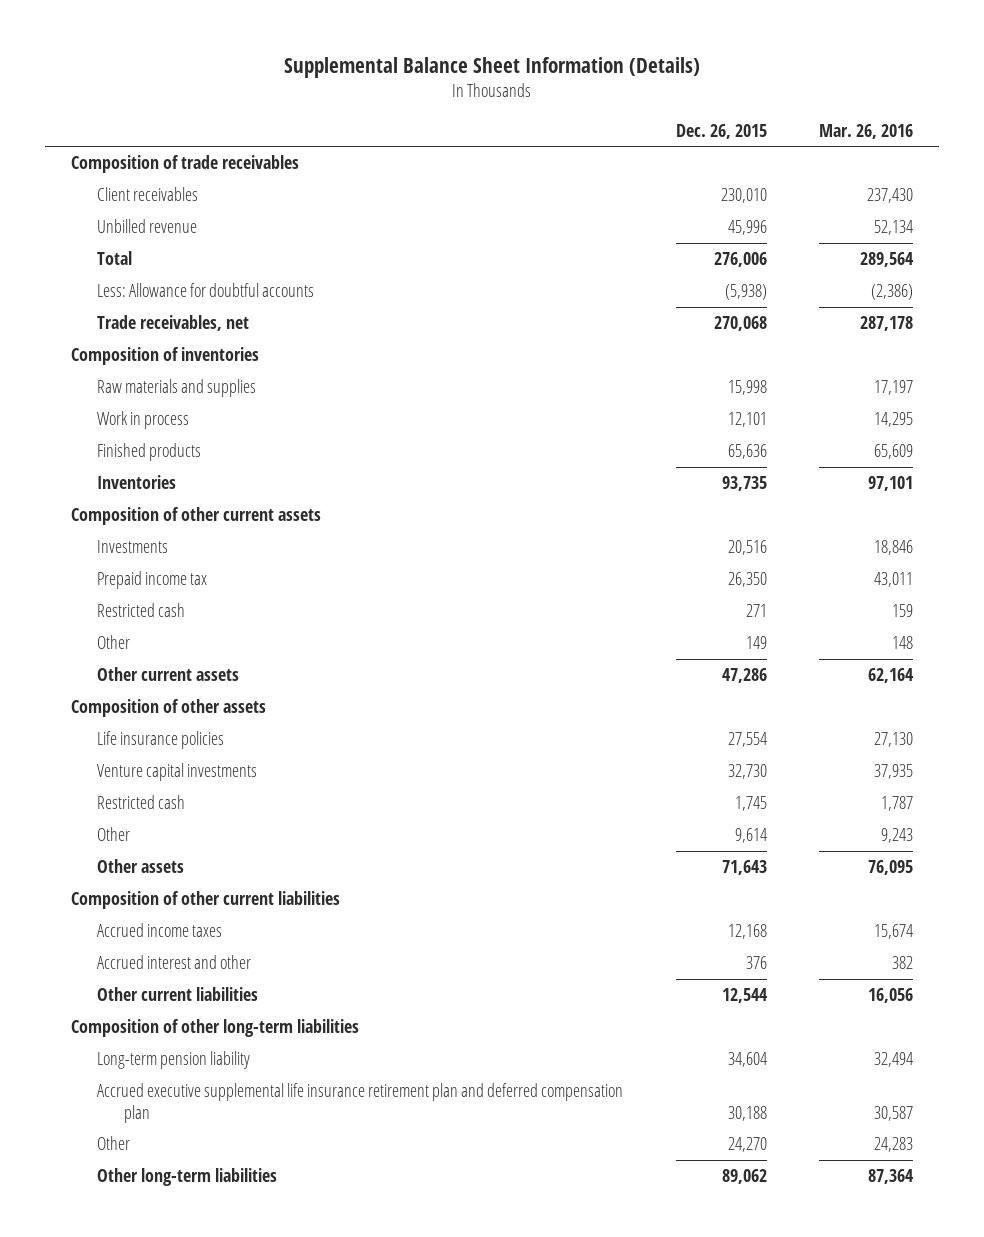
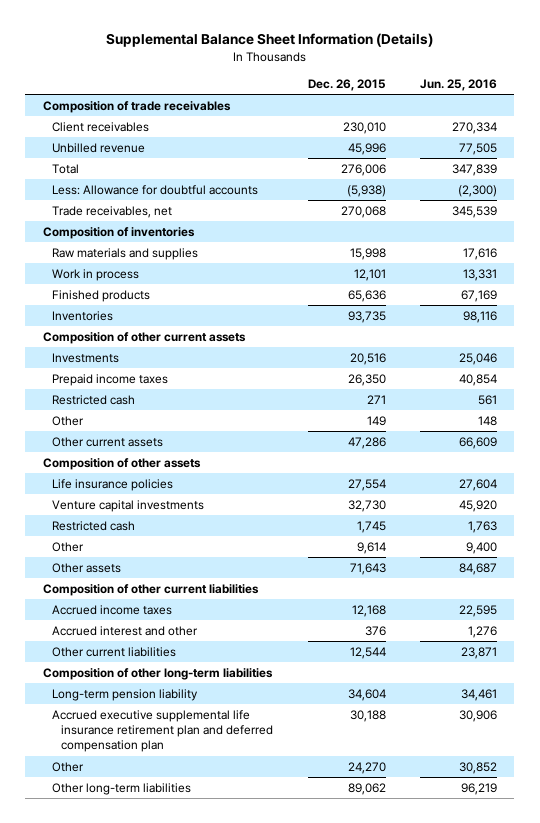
[819,123,914,139] Mar. 26, 2016 -> none
none -> [420,78,498,91] Jun. 25, 2016
[97,571,208,590] Prepaid income tax -> [51,374,168,387] Prepaid income taxes

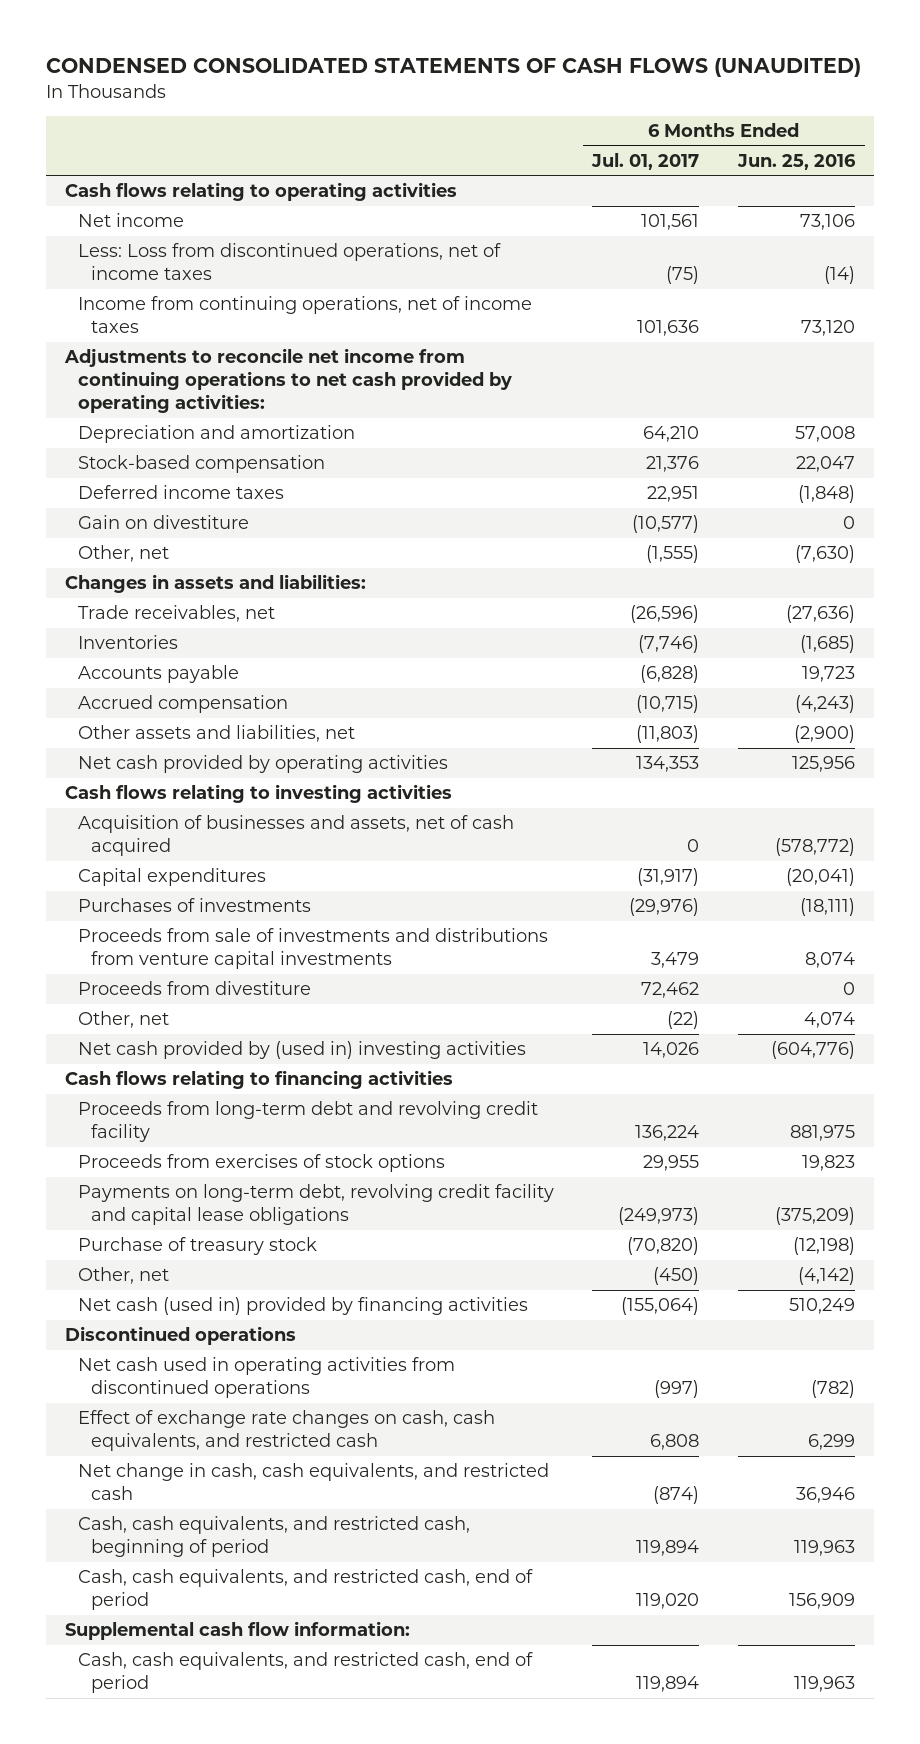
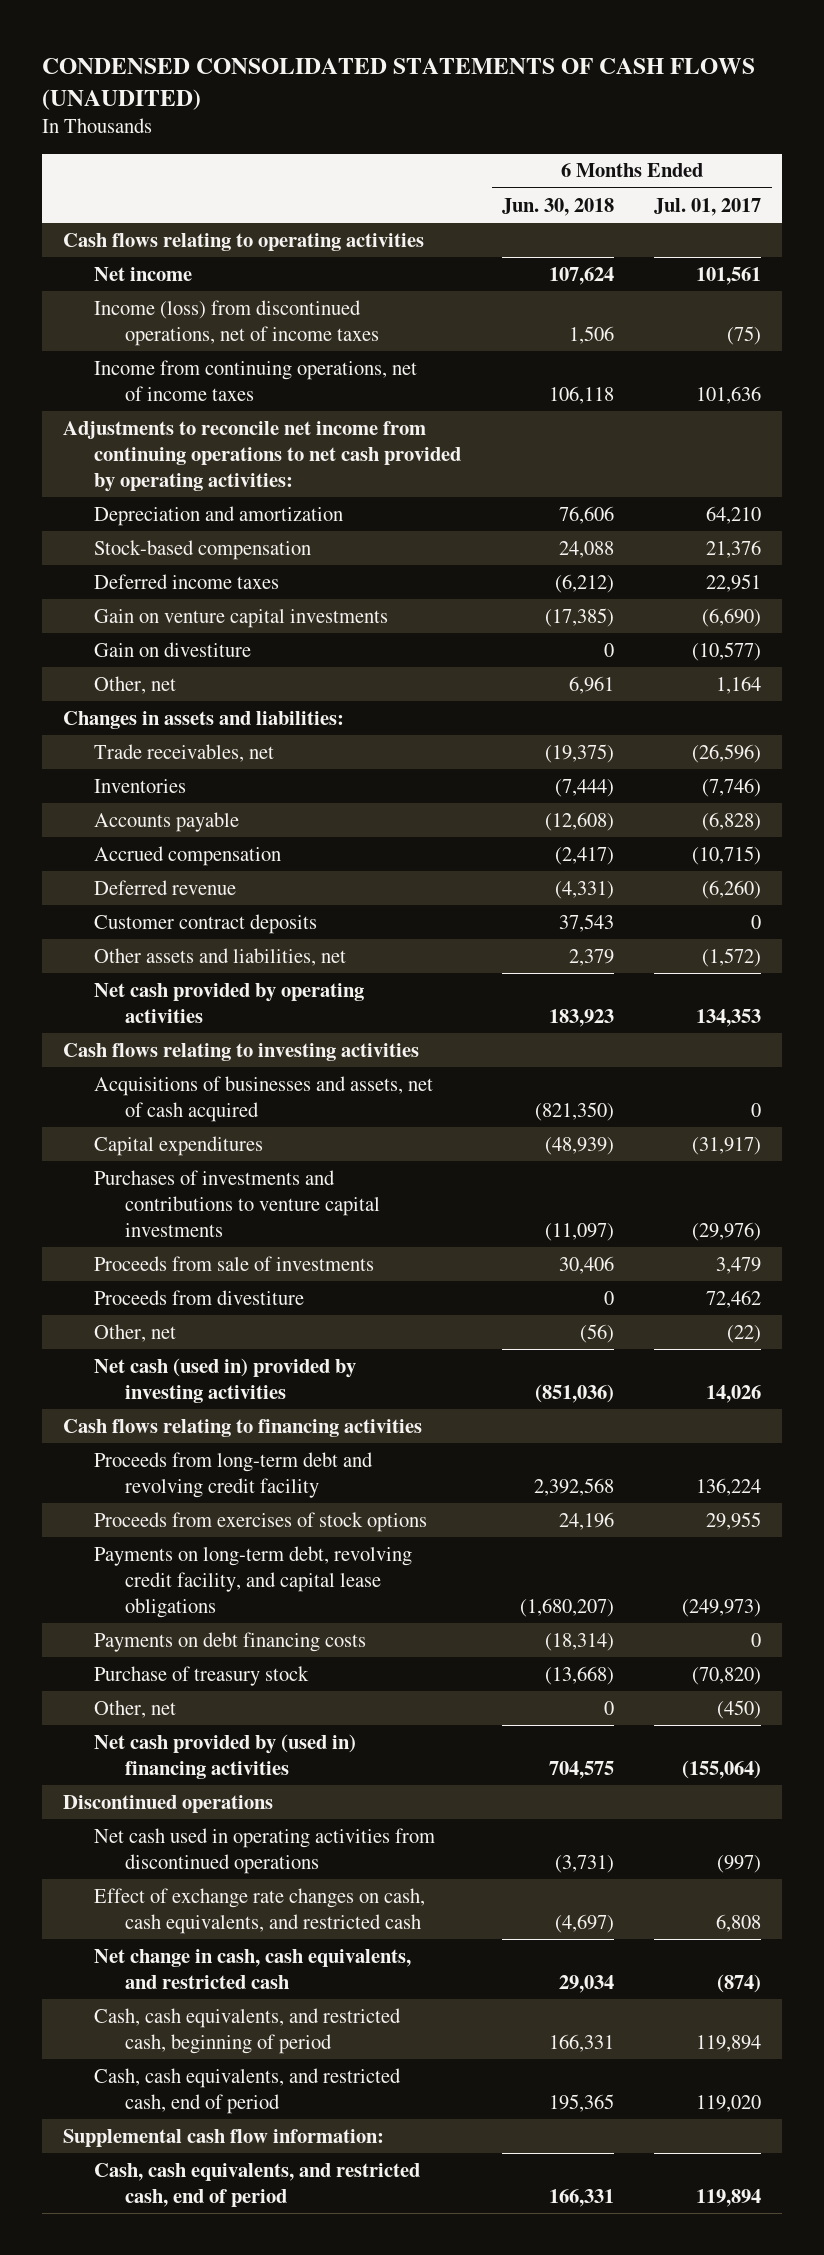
[737,153,857,170] Jun. 25, 2016 -> none
none -> [501,197,614,216] Jun. 30, 2018
[77,243,501,281] Less: Loss from discontinued operations, net of income taxes -> [94,299,380,346] Income (loss) from discontinued operations, net of income taxes
none -> [94,608,389,628] Gain on venture capital investments
[646,545,700,564] (1,555) -> [716,675,762,694] 1,164
none -> [94,879,237,895] Deferred revenue
none -> [94,913,318,934] Customer contract deposits
[636,725,700,744] (11,803) -> [702,947,762,967] (1,572)
[77,815,514,857] Acquisition of businesses and assets, net of cash acquired -> [94,1075,434,1122] Acquisitions of businesses and assets, net of cash acquired
[77,898,311,913] Purchases of investments -> [94,1169,381,1237] Purchases of investments and contributions to venture capital investments
[77,928,548,970] Proceeds from sale of investments and distributions from venture capital investments -> [94,1255,375,1271] Proceeds from sale of investments
[77,1041,526,1060] Net cash provided by (used in) investing activities -> [94,1357,357,1403] Net cash (used in) provided by investing activities
[77,1184,554,1226] Payments on long-term debt, revolving credit facility and capital lease obligations -> [94,1545,413,1618] Payments on long-term debt, revolving credit facility, and capital lease obligations
none -> [94,1631,367,1652] Payments on debt financing costs
[77,1297,528,1316] Net cash (used in) provided by financing activities -> [94,1733,357,1779] Net cash provided by (used in) financing activities

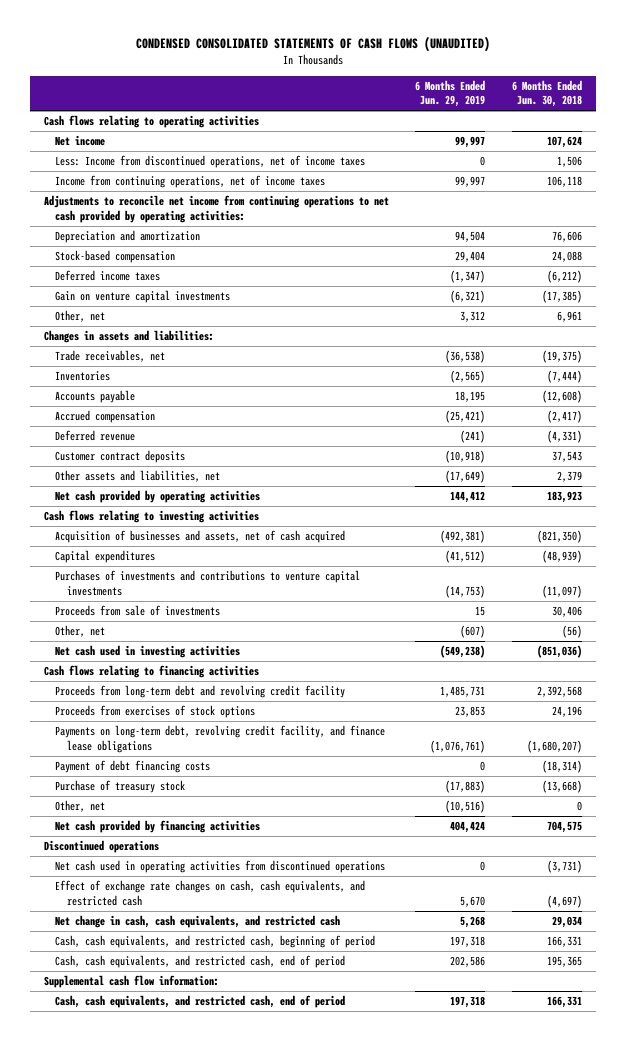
[654,197,762,216] Jul. 01, 2017 -> none
none -> [415,79,486,108] 6 Months Ended Jun. 29, 2019
[94,299,380,346] Income (loss) from discontinued operations, net of income taxes -> [55,155,366,169] Less: Income from discontinued operations, net of income taxes
[94,641,252,657] Gain on divestiture -> none
[94,1075,434,1122] Acquisitions of businesses and assets, net of cash acquired -> [55,530,346,544] Acquisition of businesses and assets, net of cash acquired
[94,1289,305,1305] Proceeds from divestiture -> none
[94,1357,357,1403] Net cash (used in) provided by investing activities -> [55,645,241,659] Net cash used in investing activities
[94,1545,413,1618] Payments on long-term debt, revolving credit facility, and capital lease obligations -> [55,725,386,753] Payments on long-term debt, revolving credit facility, and finance lease obligations
[94,1631,367,1652] Payments on debt financing costs -> [55,760,211,774] Payment of debt financing costs
[94,1733,357,1779] Net cash provided by (used in) financing activities -> [55,820,261,834] Net cash provided by financing activities

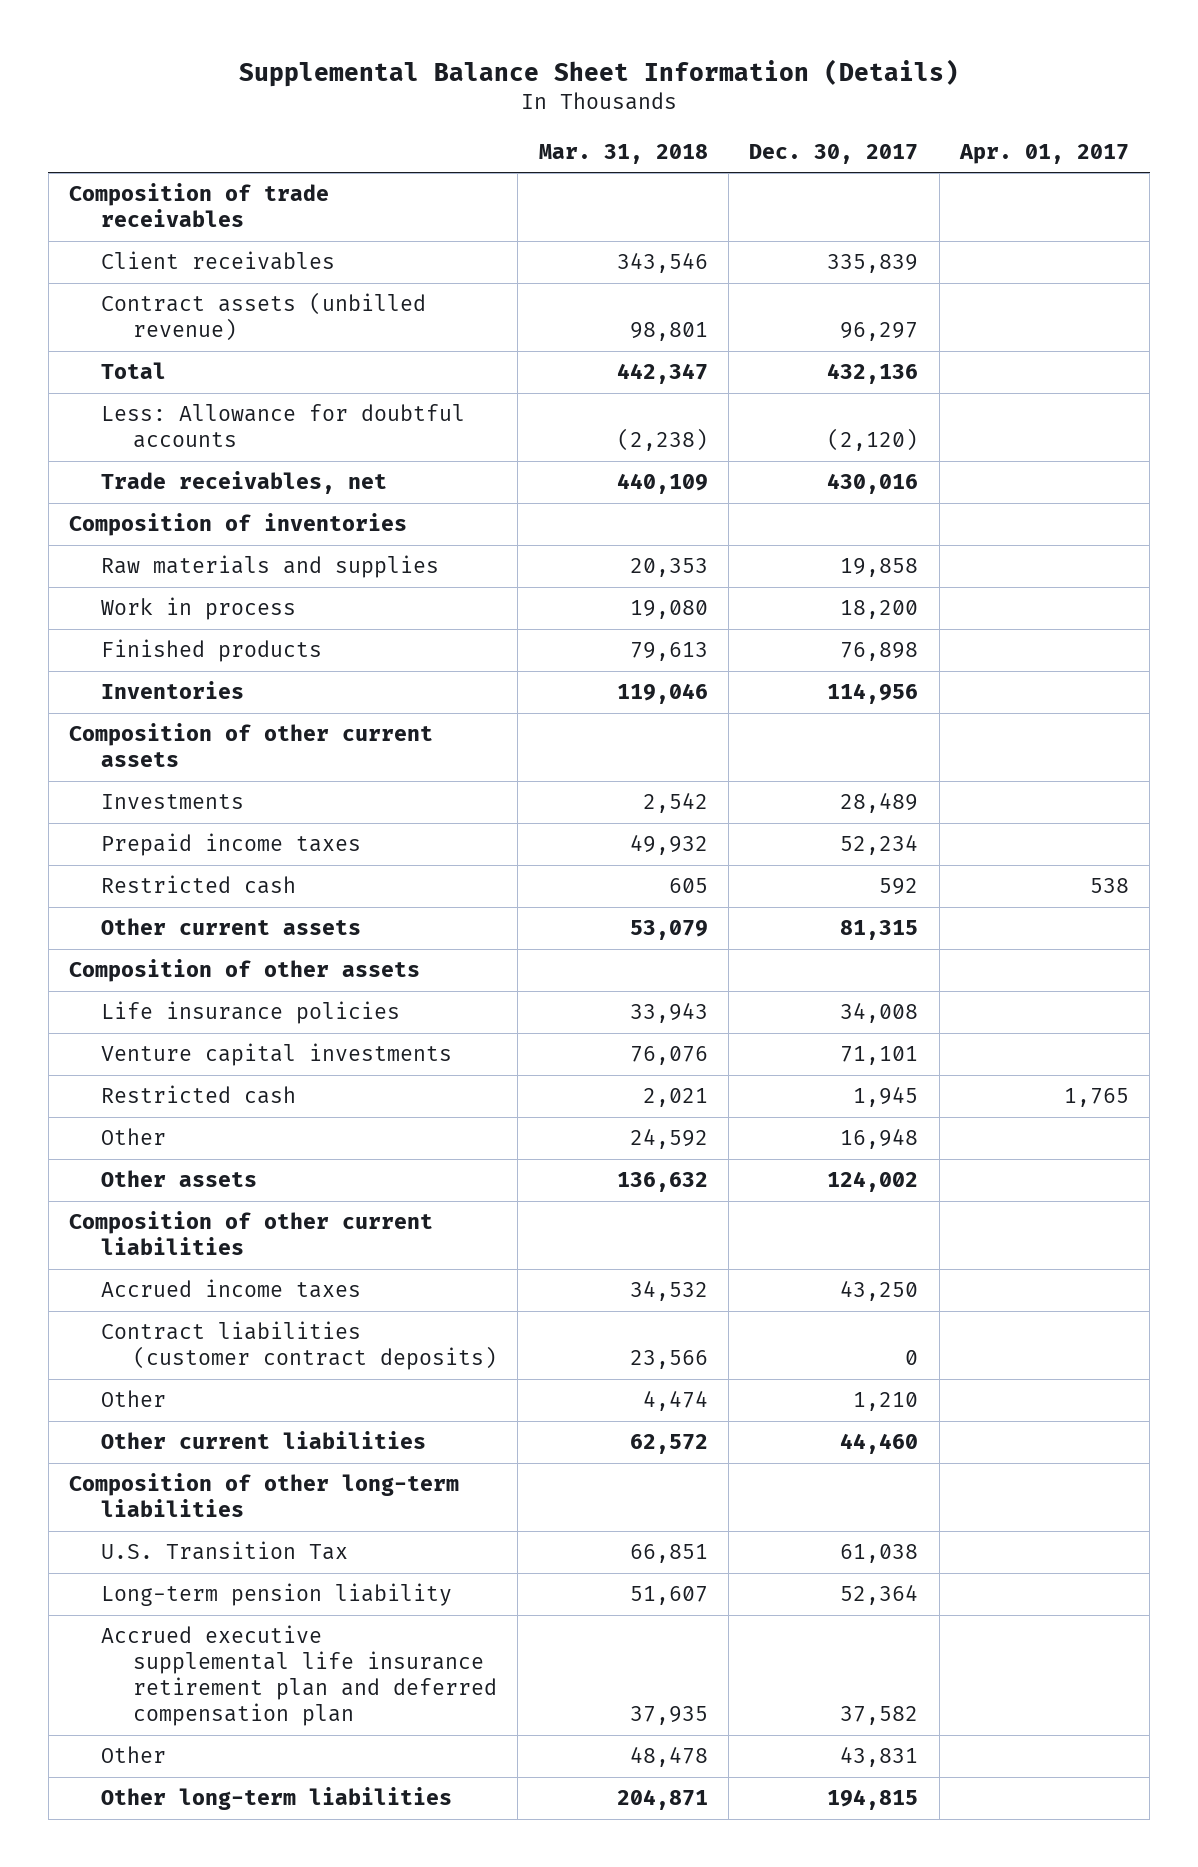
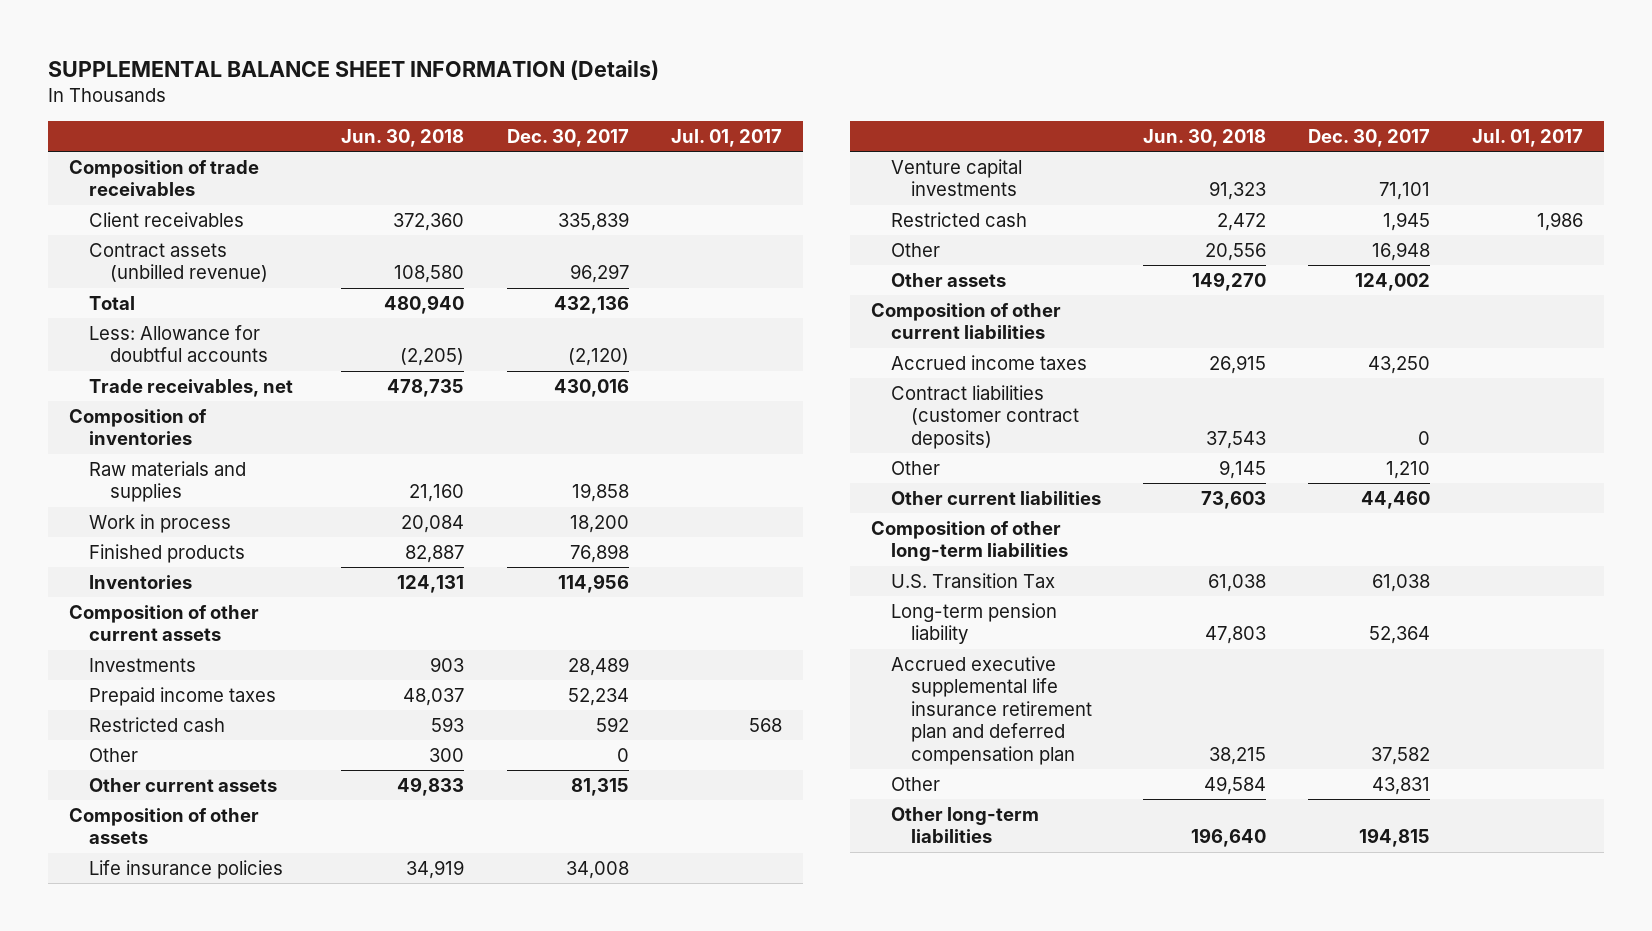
[239,58,960,87] Supplemental Balance Sheet Information (Details) -> [47,59,659,80] SUPPLEMENTAL BALANCE SHEET INFORMATION (Details)
[538,143,708,164] Mar. 31, 2018 -> none
[958,143,1129,164] Apr. 01, 2017 -> none
none -> [341,128,465,147] Jun. 30, 2018
none -> [670,128,782,147] Jul. 01, 2017
none -> [89,748,139,763] Other

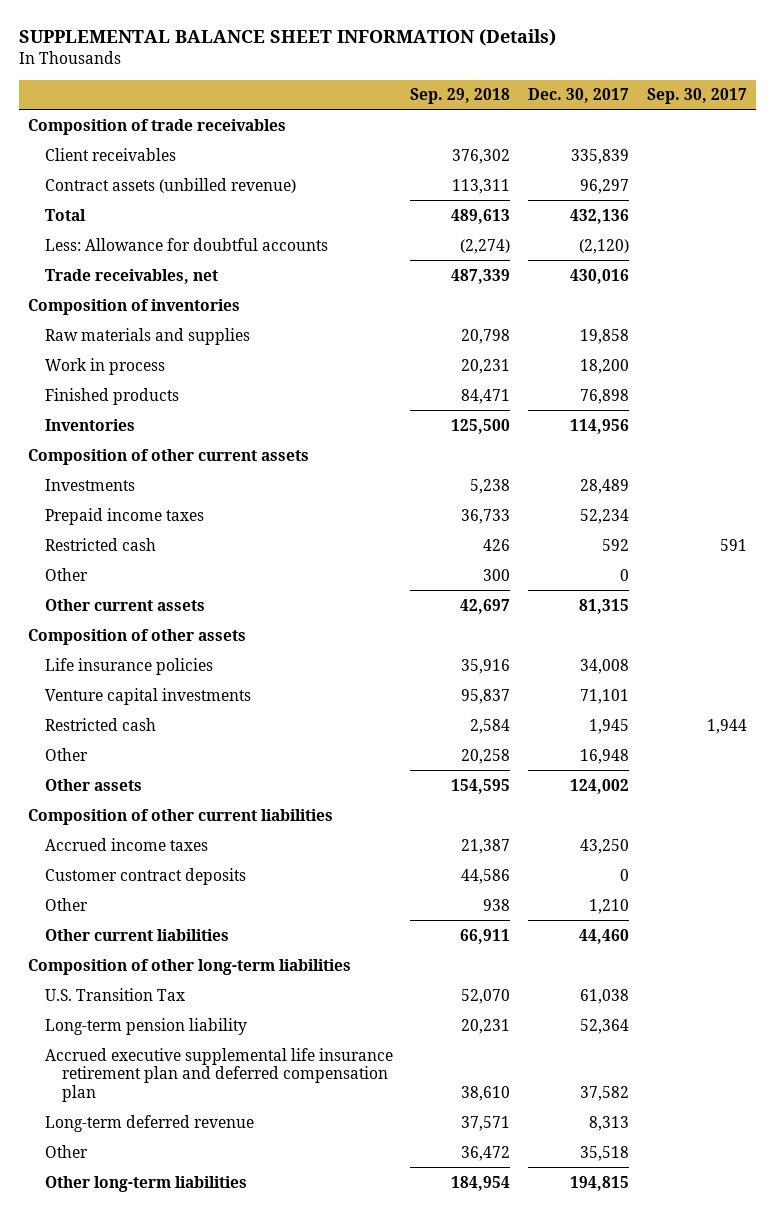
[341,128,465,147] Jun. 30, 2018 -> none
[670,128,782,147] Jul. 01, 2017 -> none
none -> [410,88,511,105] Sep. 29, 2018
none -> [647,88,748,105] Sep. 30, 2017
[890,385,1080,449] Contract liabilities (customer contract deposits) -> [44,867,246,885] Customer contract deposits
none -> [44,1114,254,1132] Long-term deferred revenue
[1372,777,1431,796] 43,831 -> [580,1145,630,1161] 35,518

